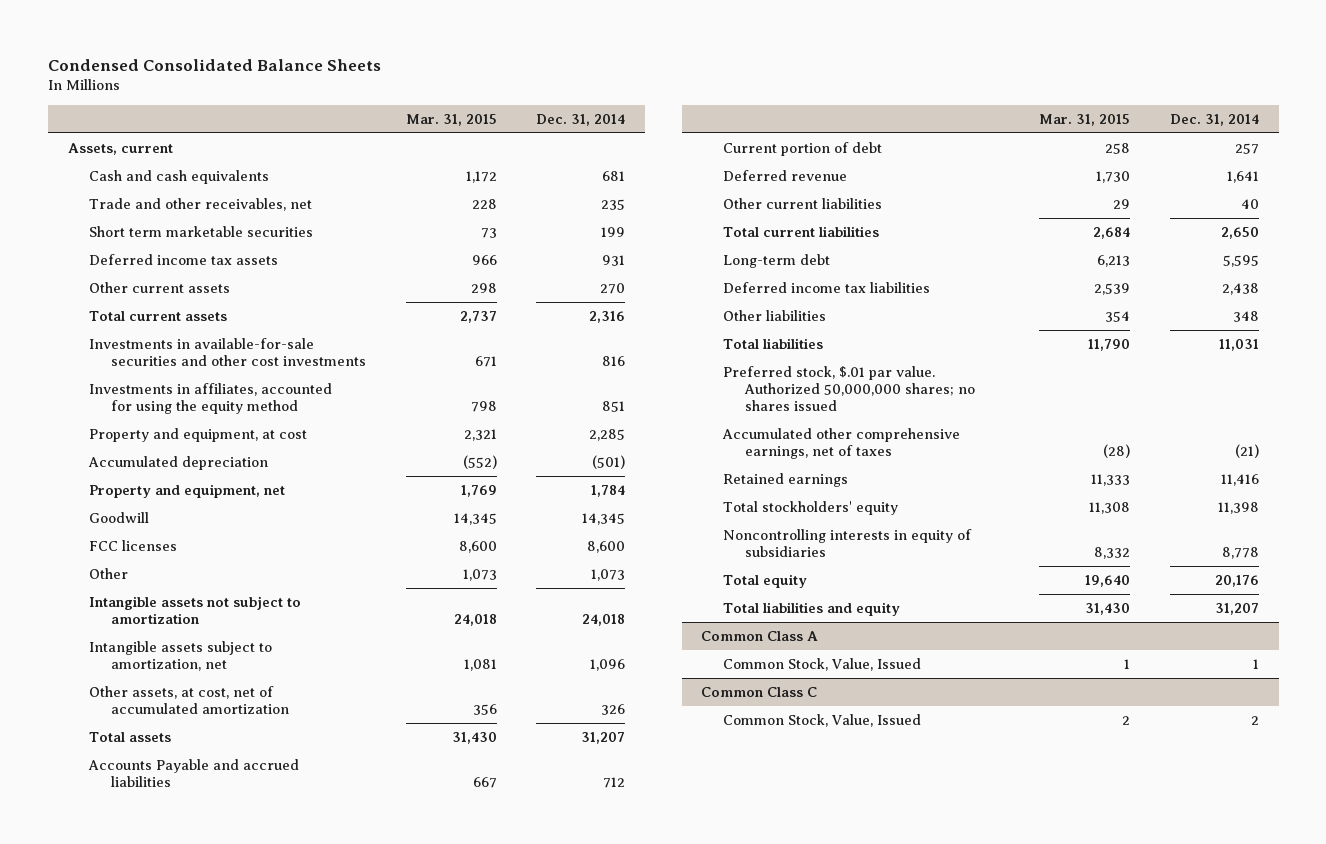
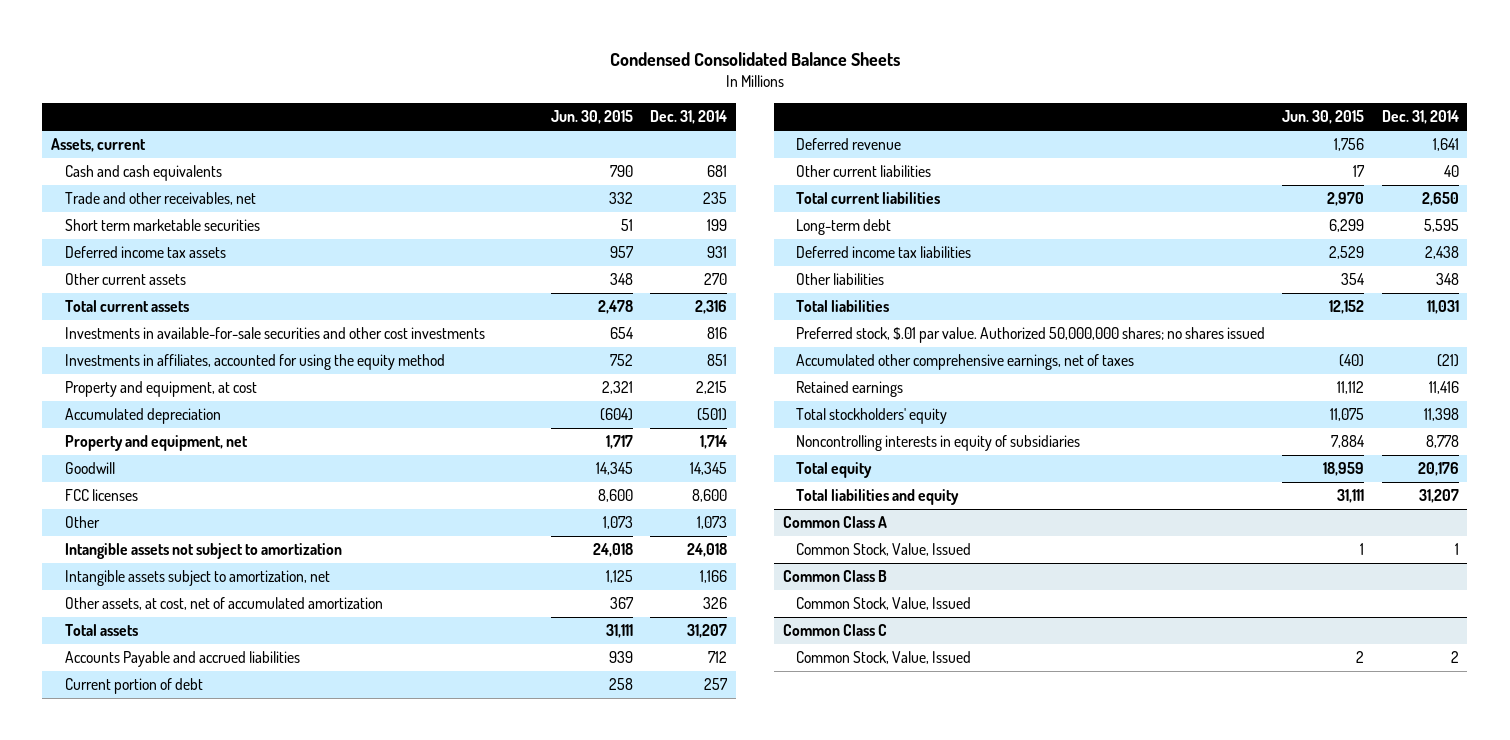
[405,113,497,126] Mar. 31, 2015 -> none
none -> [550,110,633,125] Jun. 30, 2015
[589,428,626,441] 2,285 -> [695,381,727,395] 2,215
[591,484,626,497] 1,784 -> [699,435,727,450] 1,714
[590,658,626,671] 1,096 -> [699,570,727,584] 1,166
none -> [782,570,887,583] Common Class B
none -> [796,597,972,611] Common Stock, Value, Issued

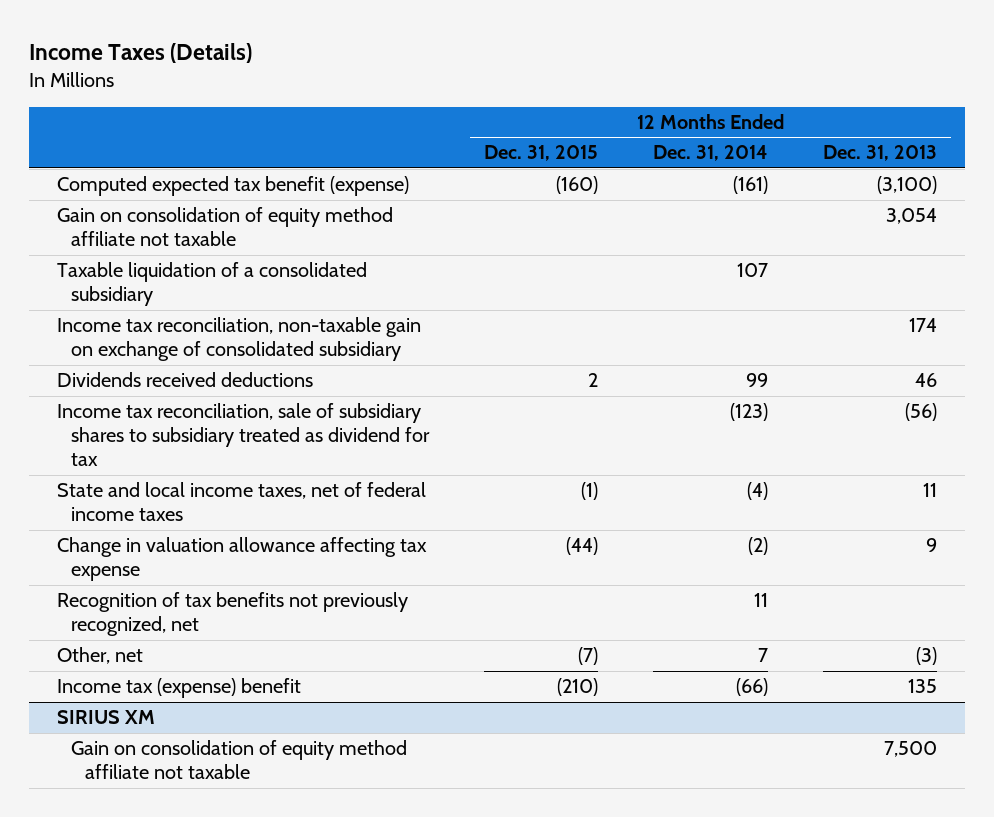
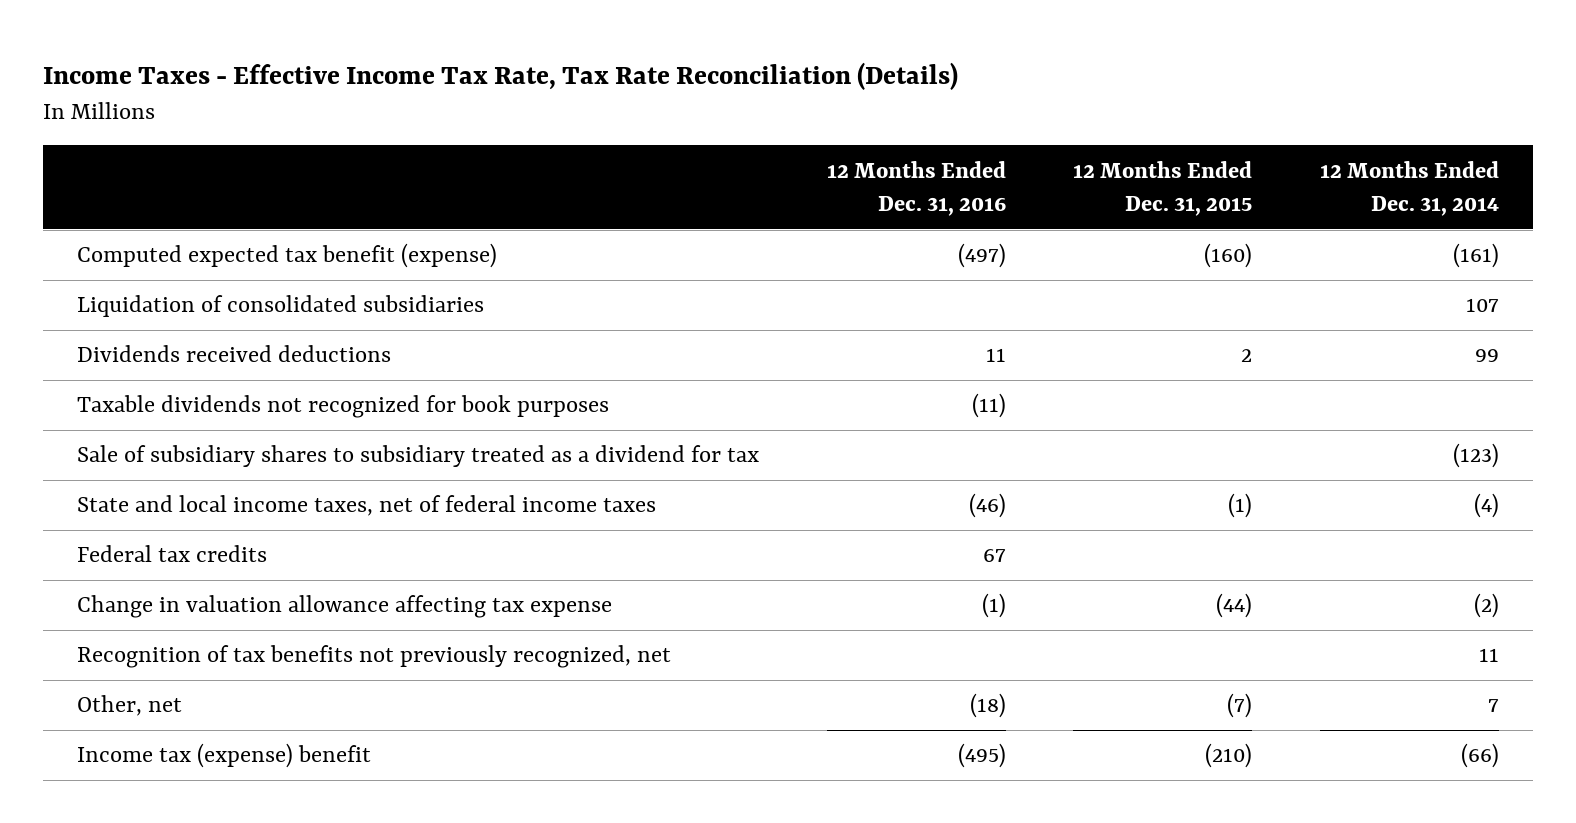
[28,42,252,63] Income Taxes (Details) -> [42,61,958,90] Income Taxes - Effective Income Tax Rate, Tax Rate Reconciliation (Details)
[823,145,938,162] Dec. 31, 2013 -> none
none -> [826,160,1006,217] 12 Months Ended Dec. 31, 2016
[56,207,393,247] Gain on consolidation of equity method affiliate not taxable -> none
[56,317,421,362] Income tax reconciliation, non-taxable gain on exchange of consolidated subsidiary -> none
[56,262,367,307] Taxable liquidation of a consolidated subsidiary -> [76,295,484,318] Liquidation of consolidated subsidiaries
none -> [76,395,609,419] Taxable dividends not recognized for book purposes
[56,403,430,467] Income tax reconciliation, sale of subsidiary shares to subsidiary treated as dividend for tax -> [76,445,759,468] Sale of subsidiary shares to subsidiary treated as a dividend for tax
none -> [76,545,267,563] Federal tax credits
[56,710,155,725] SIRIUS XM -> none
[70,740,407,780] Gain on consolidation of equity method affiliate not taxable -> none

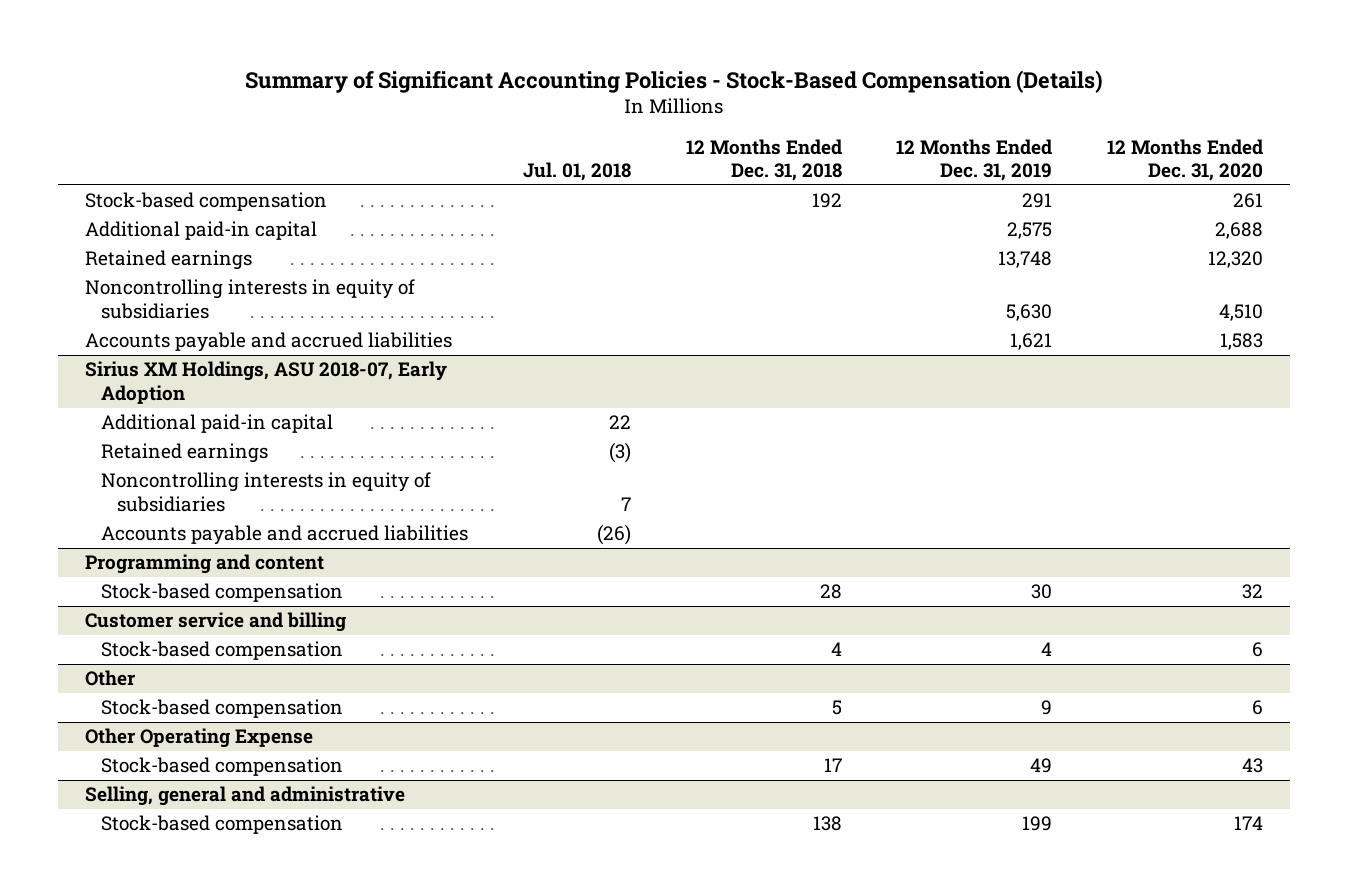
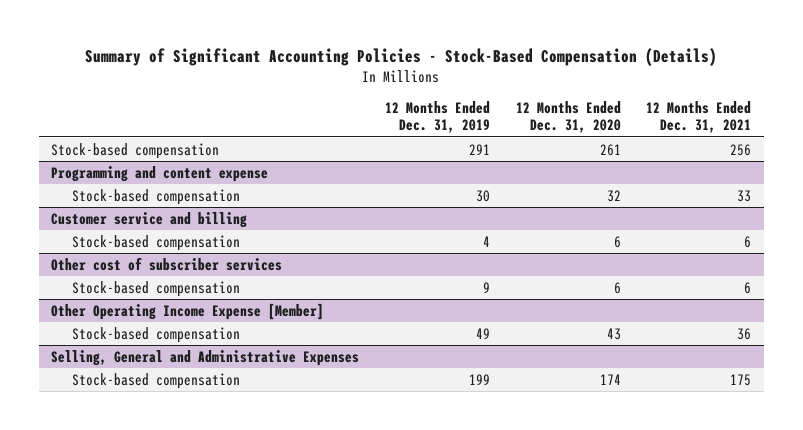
[522,162,631,182] Jul. 01, 2018 -> none
[685,138,842,182] 12 Months Ended Dec. 31, 2018 -> none
none -> [646,101,752,134] 12 Months Ended Dec. 31, 2021
[85,221,318,241] Additional paid-in capital -> none
[85,250,253,271] Retained earnings -> none
[85,279,416,319] Noncontrolling interests in equity of subsidiaries -> none
[85,332,453,353] Accounts payable and accrued liabilities -> none
[85,361,448,404] Sirius XM Holdings, ASU 2018-07, Early Adoption -> none
[101,414,334,434] Additional paid-in capital -> none
[101,443,269,464] Retained earnings -> none
[101,472,432,512] Noncontrolling interests in equity of subsidiaries -> none
[101,525,469,546] Accounts payable and accrued liabilities -> none
[85,554,325,575] Programming and content -> [51,165,269,182] Programming and content expense
[85,670,136,687] Other -> [51,256,283,271] Other cost of subscriber services
[85,728,314,749] Other Operating Expense -> [51,302,325,320] Other Operating Income Expense [Member]
[85,786,406,807] Selling, general and administrative -> [51,349,360,366] Selling, General and Administrative Expenses

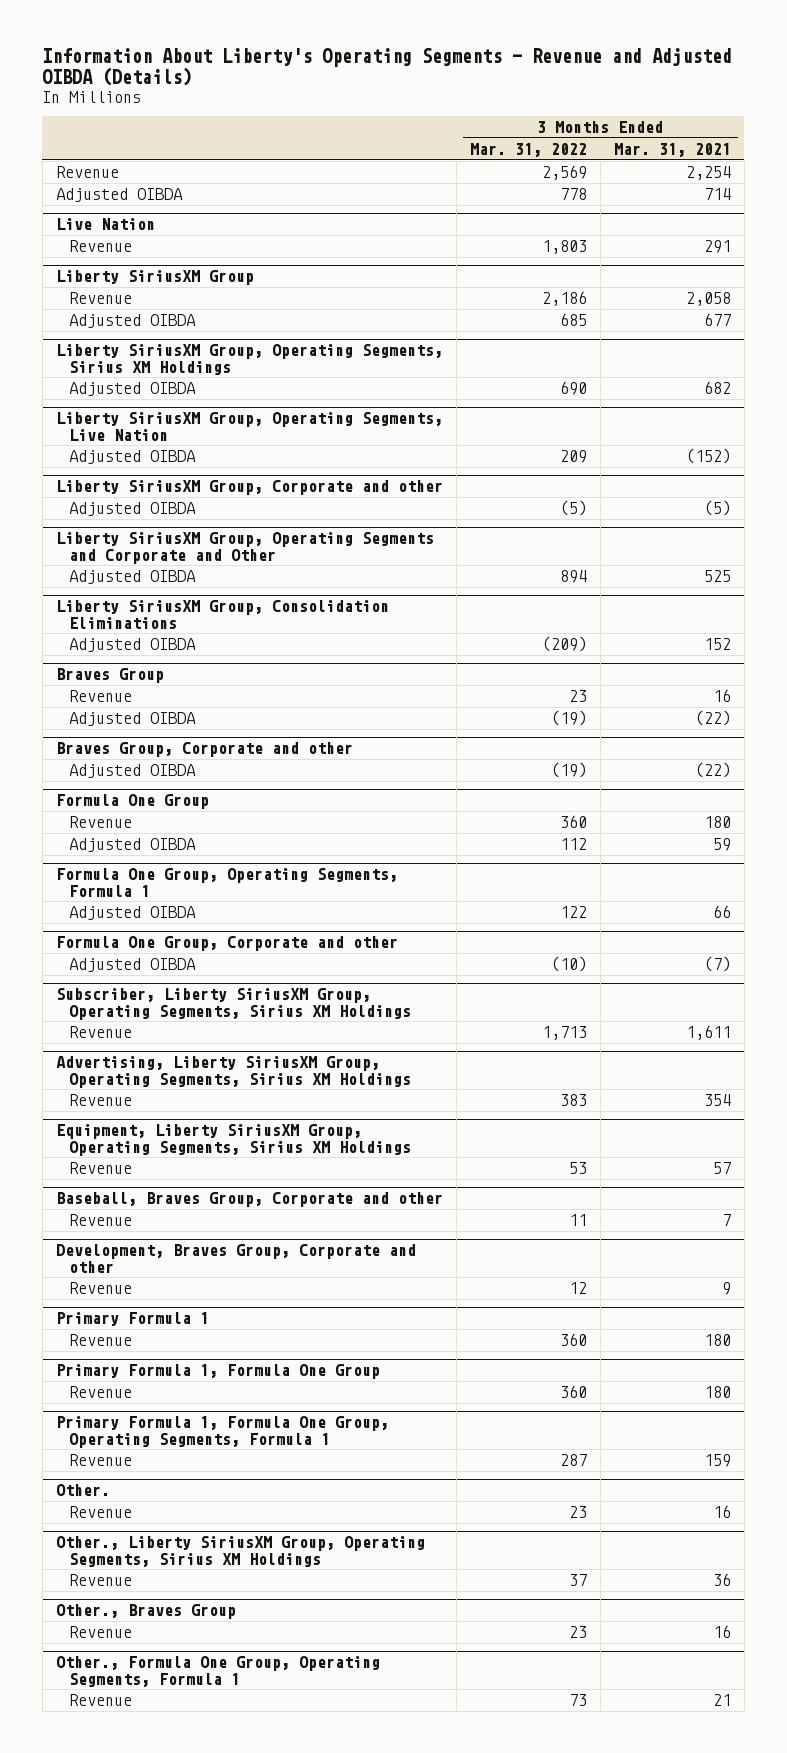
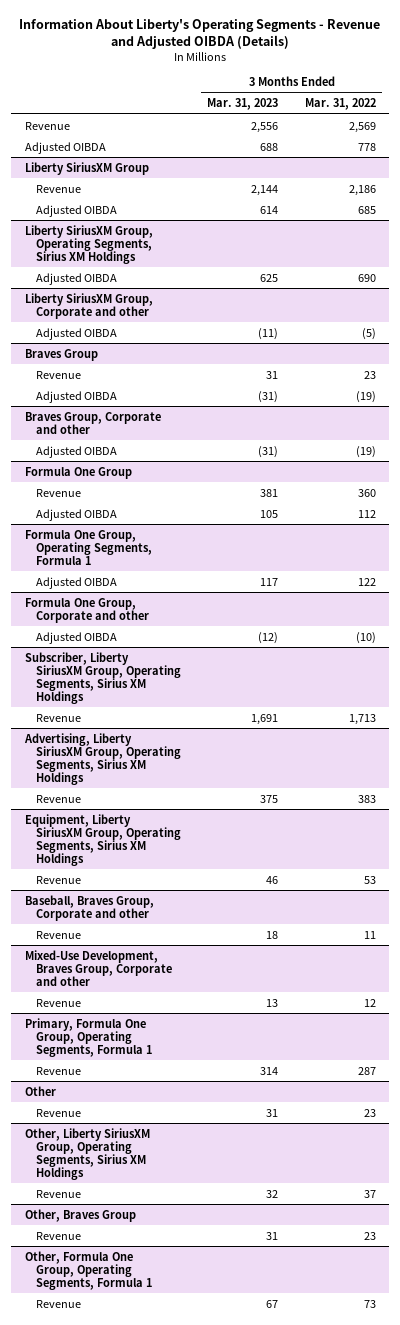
[613,142,731,157] Mar. 31, 2021 -> none
none -> [207,98,279,111] Mar. 31, 2023
[55,218,155,231] Live Nation -> none
[69,240,133,253] Revenue -> none
[55,412,443,441] Liberty SiriusXM Group, Operating Segments, Live Nation -> none
[69,450,197,465] Adjusted OIBDA -> none
[55,532,434,564] Liberty SiriusXM Group, Operating Segments and Corporate and Other -> none
[69,570,197,585] Adjusted OIBDA -> none
[55,600,389,629] Liberty SiriusXM Group, Consolidation Eliminations -> none
[69,638,197,653] Adjusted OIBDA -> none
[55,1244,416,1273] Development, Braves Group, Corporate and other -> [24,949,173,986] Mixed-Use Development, Braves Group, Corporate and other
[55,1312,209,1327] Primary Formula 1 -> none
[69,1334,133,1347] Revenue -> none
[55,1364,380,1380] Primary Formula 1, Formula One Group -> none
[69,1386,133,1399] Revenue -> none
[55,1416,389,1448] Primary Formula 1, Formula One Group, Operating Segments, Formula 1 -> [24,1017,153,1057] Primary, Formula One Group, Operating Segments, Formula 1
[55,1484,110,1497] Other. -> [24,1085,56,1096] Other
[55,1536,425,1567] Other., Liberty SiriusXM Group, Operating Segments, Sirius XM Holdings -> [24,1127,150,1180] Other, Liberty SiriusXM Group, Operating Segments, Sirius XM Holdings
[55,1604,236,1620] Other., Braves Group -> [24,1208,136,1222] Other, Braves Group
[55,1656,380,1687] Other., Formula One Group, Operating Segments, Formula 1 -> [24,1250,153,1290] Other, Formula One Group, Operating Segments, Formula 1

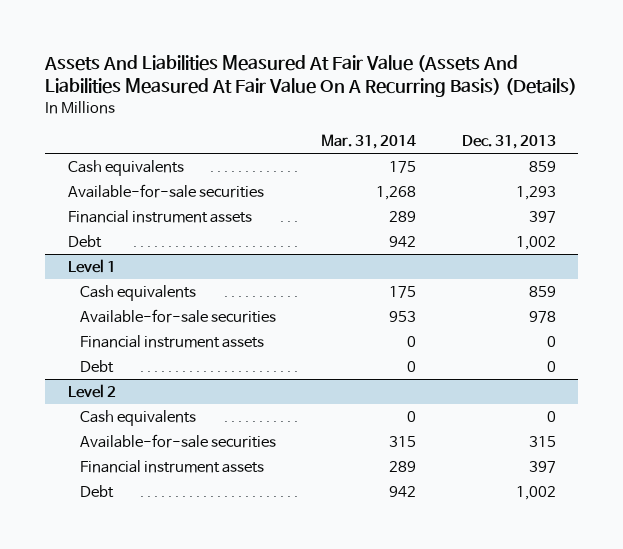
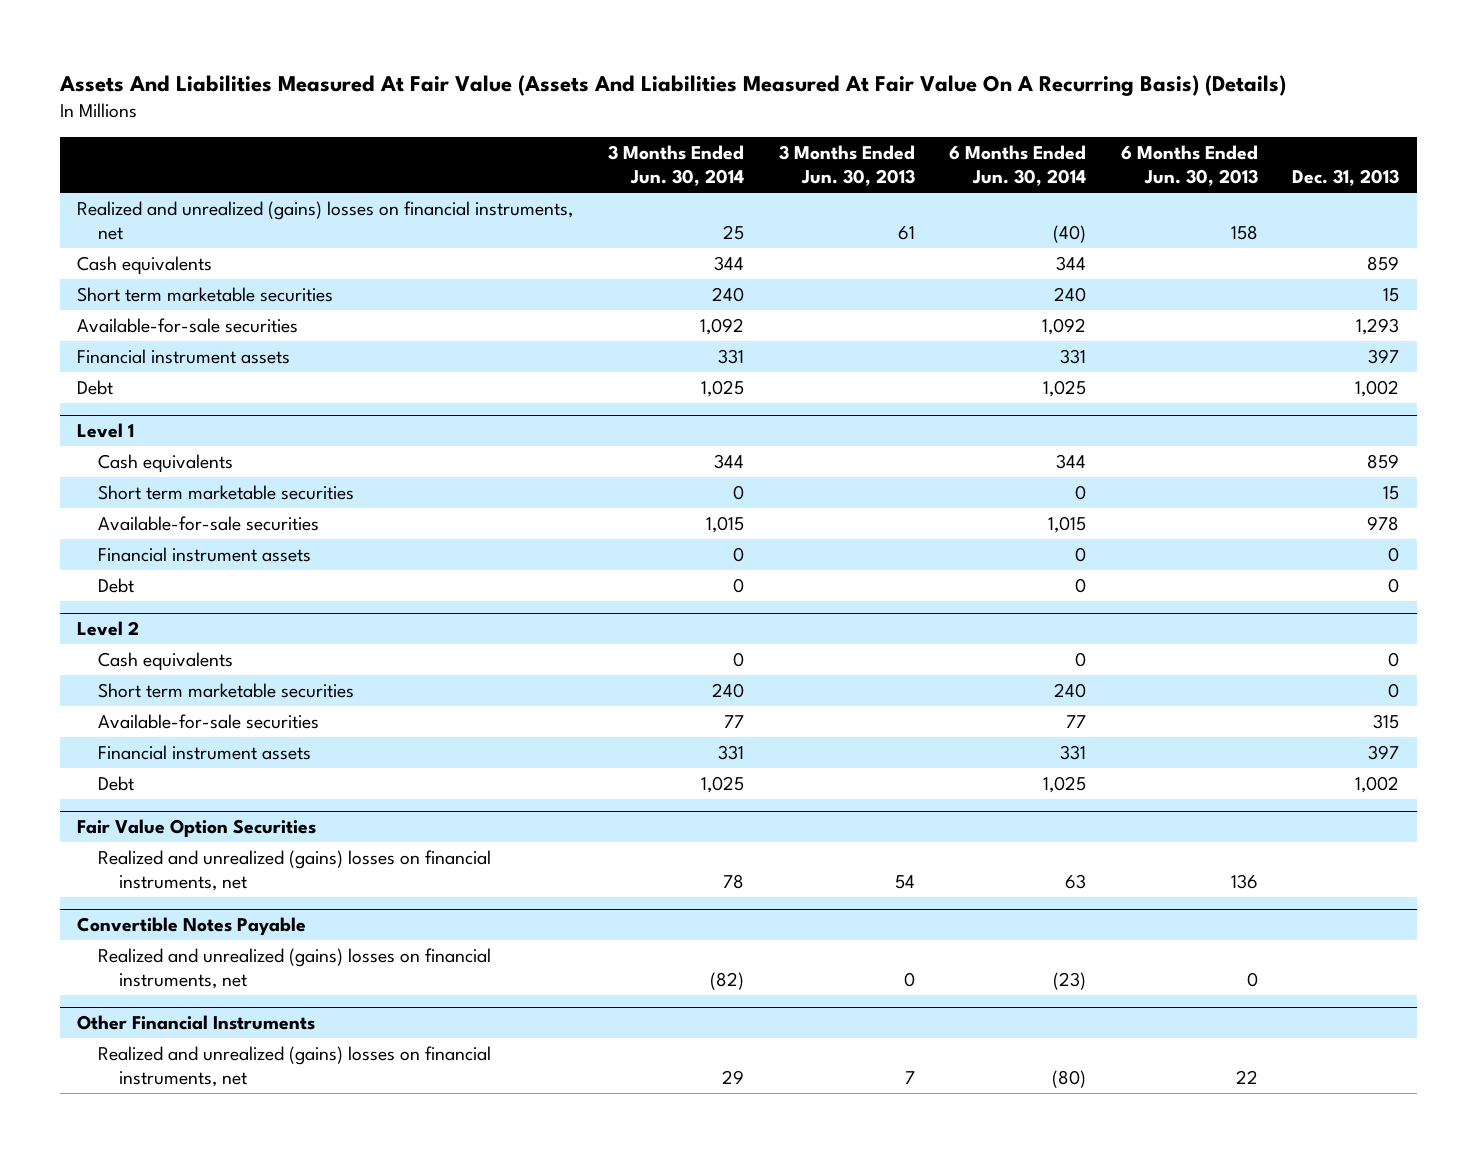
[321,134,417,150] Mar. 31, 2014 -> none
none -> [608,144,745,187] 3 Months Ended Jun. 30, 2014
none -> [778,144,915,187] 3 Months Ended Jun. 30, 2013
none -> [949,144,1087,187] 6 Months Ended Jun. 30, 2014
none -> [1120,144,1258,187] 6 Months Ended Jun. 30, 2013
none -> [77,200,574,241] Realized and unrealized (gains) losses on financial instruments, net
none -> [77,286,334,302] Short term marketable securities
none -> [98,484,355,500] Short term marketable securities
none -> [98,682,355,698] Short term marketable securities
none -> [77,819,317,839] Fair Value Option Securities
none -> [98,849,492,892] Realized and unrealized (gains) losses on financial instruments, net
none -> [77,917,307,937] Convertible Notes Payable
none -> [98,947,492,990] Realized and unrealized (gains) losses on financial instruments, net
none -> [77,1015,316,1031] Other Financial Instruments
none -> [98,1045,492,1088] Realized and unrealized (gains) losses on financial instruments, net

